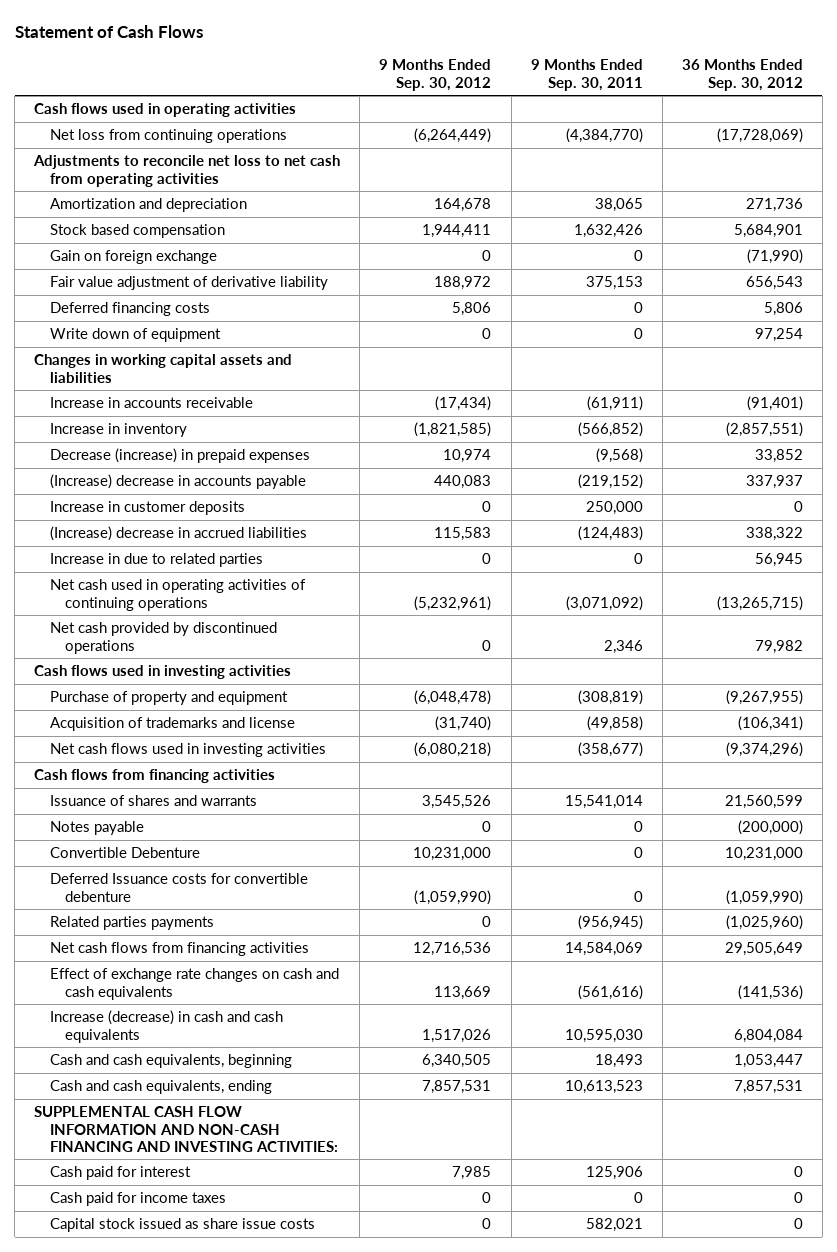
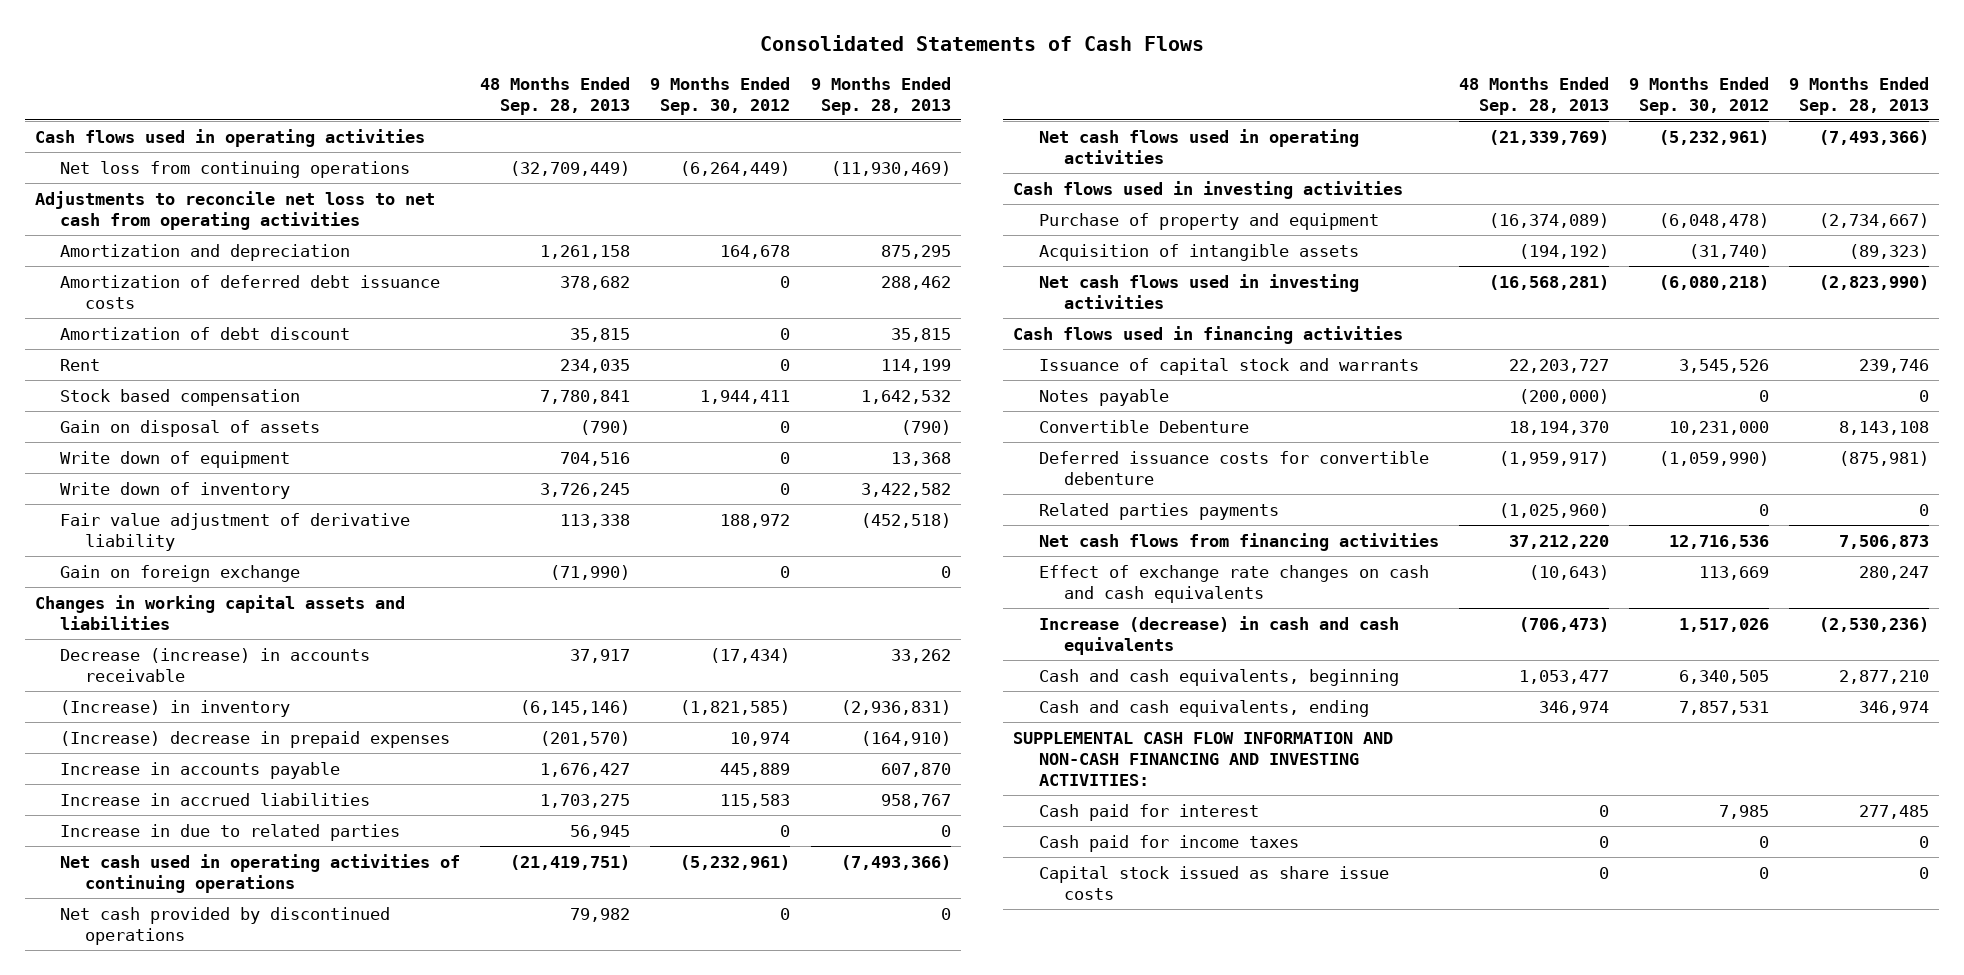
[14,24,203,38] Statement of Cash Flows -> [759,34,1204,51] Consolidated Statements of Cash Flows
[530,59,643,91] 9 Months Ended Sep. 30, 2011 -> none
[681,59,803,91] 36 Months Ended Sep. 30, 2012 -> none
none -> [480,76,631,115] 48 Months Ended Sep. 28, 2013
none -> [810,76,951,115] 9 Months Ended Sep. 28, 2013
none -> [59,274,440,309] Amortization of deferred debt issuance costs
none -> [59,326,350,340] Amortization of debt discount
none -> [59,358,100,371] Rent
[49,302,210,317] Deferred financing costs -> none
none -> [59,419,320,437] Gain on disposal of assets
none -> [59,481,290,499] Write down of inventory
[49,276,328,291] Fair value adjustment of derivative liability -> [59,512,410,551] Fair value adjustment of derivative liability
[49,250,217,265] Gain on foreign exchange -> [59,564,300,582] Gain on foreign exchange
[49,501,245,516] Increase in customer deposits -> none
[49,397,253,409] Increase in accounts receivable -> [59,647,370,682] Decrease (increase) in accounts receivable
[49,423,187,438] Increase in inventory -> [59,699,290,717] (Increase) in inventory
[49,448,310,464] Decrease (increase) in prepaid expenses -> [59,730,450,748] (Increase) decrease in prepaid expenses
[49,474,306,490] (Increase) decrease in accounts payable -> [59,761,340,779] Increase in accounts payable
[434,475,492,490] 440,083 -> [720,762,791,777] 445,889
[49,526,307,542] (Increase) decrease in accrued liabilities -> [59,792,370,806] Increase in accrued liabilities
none -> [1038,128,1359,164] Net cash flows used in operating activities
[49,717,295,732] Acquisition of trademarks and license -> [1038,243,1359,261] Acquisition of intangible assets
[34,769,276,784] Cash flows from financing activities -> [1013,325,1404,344] Cash flows used in financing activities
[49,795,257,807] Issuance of shares and warrants -> [1038,357,1419,375] Issuance of capital stock and warrants
[49,873,308,902] Deferred Issuance costs for convertible debenture -> [1038,450,1429,485] Deferred issuance costs for convertible debenture

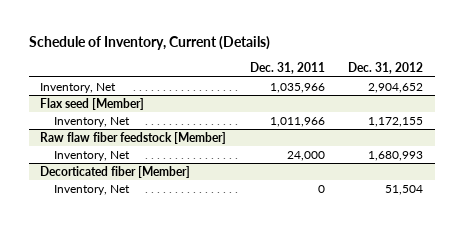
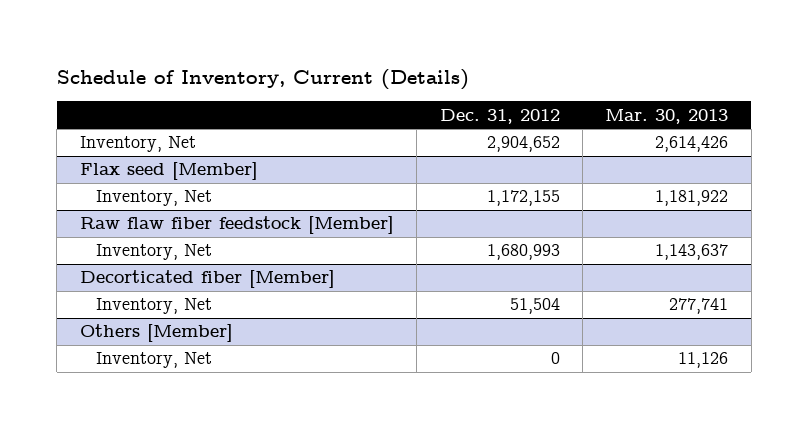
[249,62,325,75] Dec. 31, 2011 -> none
none -> [605,108,729,124] Mar. 30, 2013
none -> [79,324,233,343] Others [Member]
none -> [95,352,212,369] Inventory, Net

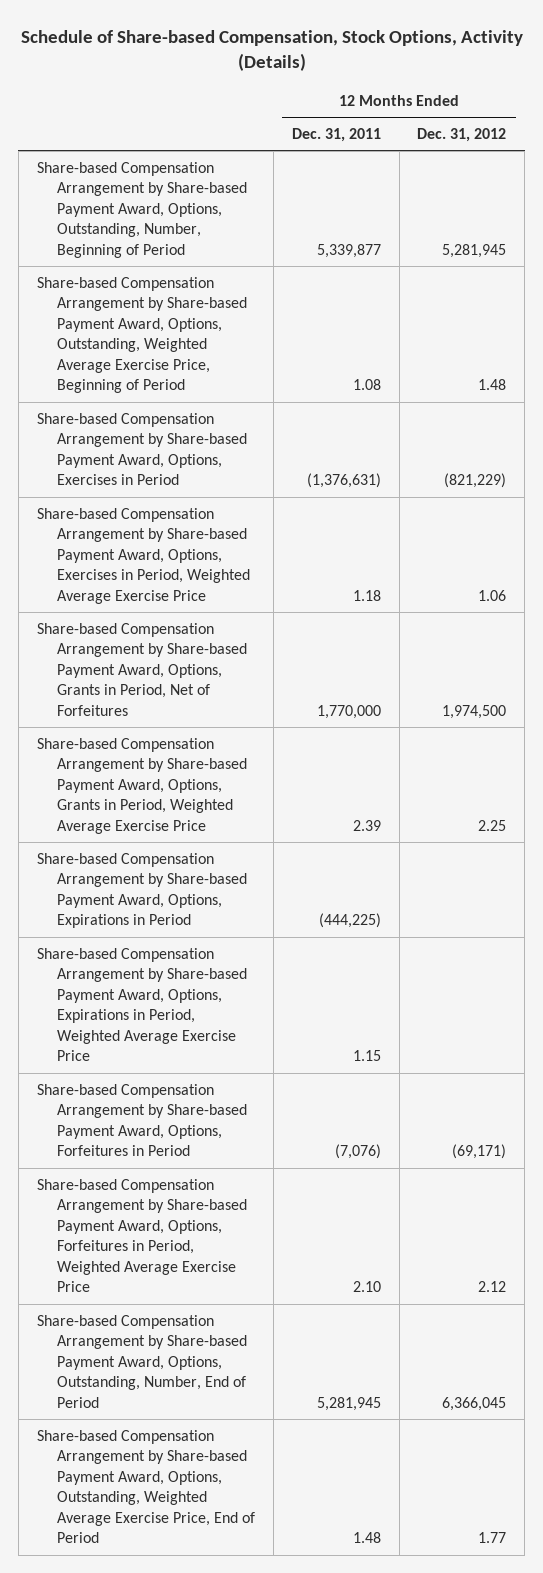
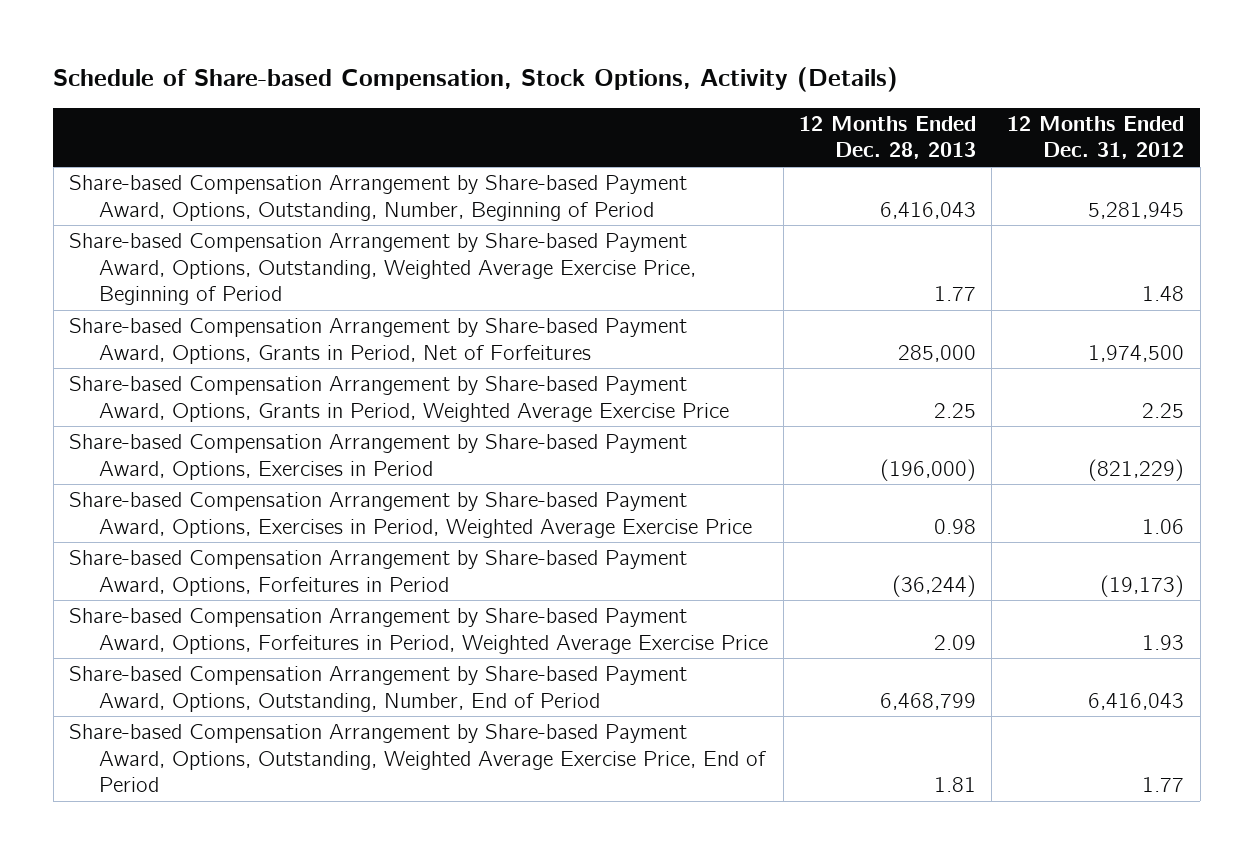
[291,127,381,142] Dec. 31, 2011 -> none
none -> [799,116,977,160] 12 Months Ended Dec. 28, 2013
[36,852,247,929] Share-based Compensation Arrangement by Share-based Payment Award, Options, Expirations in Period -> none
[36,947,247,1062] Share-based Compensation Arrangement by Share-based Payment Award, Options, Expirations in Period, Weighted Average Exercise Price -> none
[36,412,247,486] Share-based Compensation Arrangement by Share-based Payment Award, Options, Exercises in Period -> [68,434,687,480] Share-based Compensation Arrangement by Share-based Payment Award, Options, Exercises in Period
[36,507,250,604] Share-based Compensation Arrangement by Share-based Payment Award, Options, Exercises in Period, Weighted Average Exercise Price -> [68,492,752,538] Share-based Compensation Arrangement by Share-based Payment Award, Options, Exercises in Period, Weighted Average Exercise Price
[452,1144,507,1160] (69,171) -> [1100,574,1185,597] (19,173)
[478,1281,507,1293] 2.12 -> [1142,634,1185,650] 1.93
[442,1396,507,1411] 6,366,045 -> [1088,692,1185,710] 6,416,043

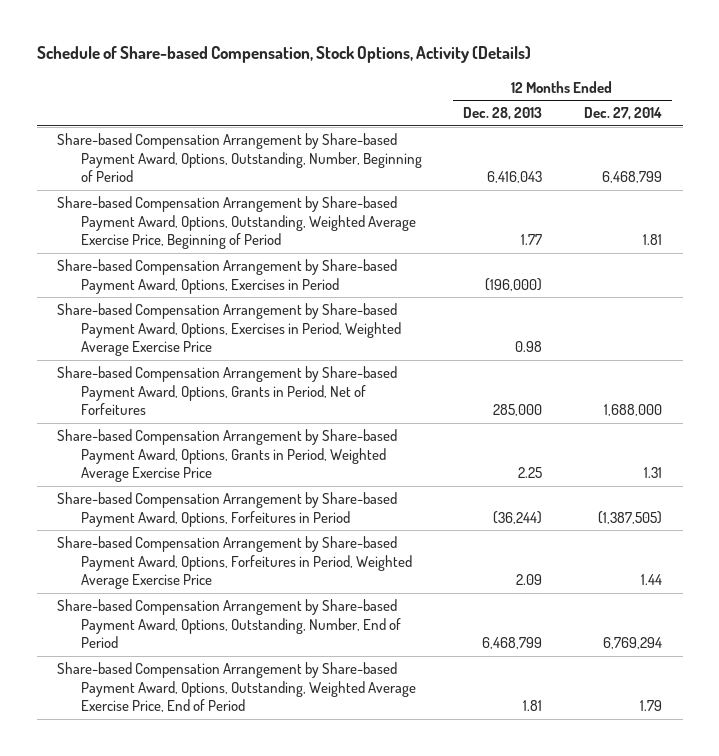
[1007,116,1185,160] 12 Months Ended Dec. 31, 2012 -> none
none -> [583,107,662,121] Dec. 27, 2014
[68,318,687,364] Share-based Compensation Arrangement by Share-based Payment Award, Options, Grants in Period, Net of Forfeitures -> [57,366,398,416] Share-based Compensation Arrangement by Share-based Payment Award, Options, Grants in Period, Net of Forfeitures
[68,376,729,422] Share-based Compensation Arrangement by Share-based Payment Award, Options, Grants in Period, Weighted Average Exercise Price -> [57,429,398,483] Share-based Compensation Arrangement by Share-based Payment Award, Options, Grants in Period, Weighted Average Exercise Price

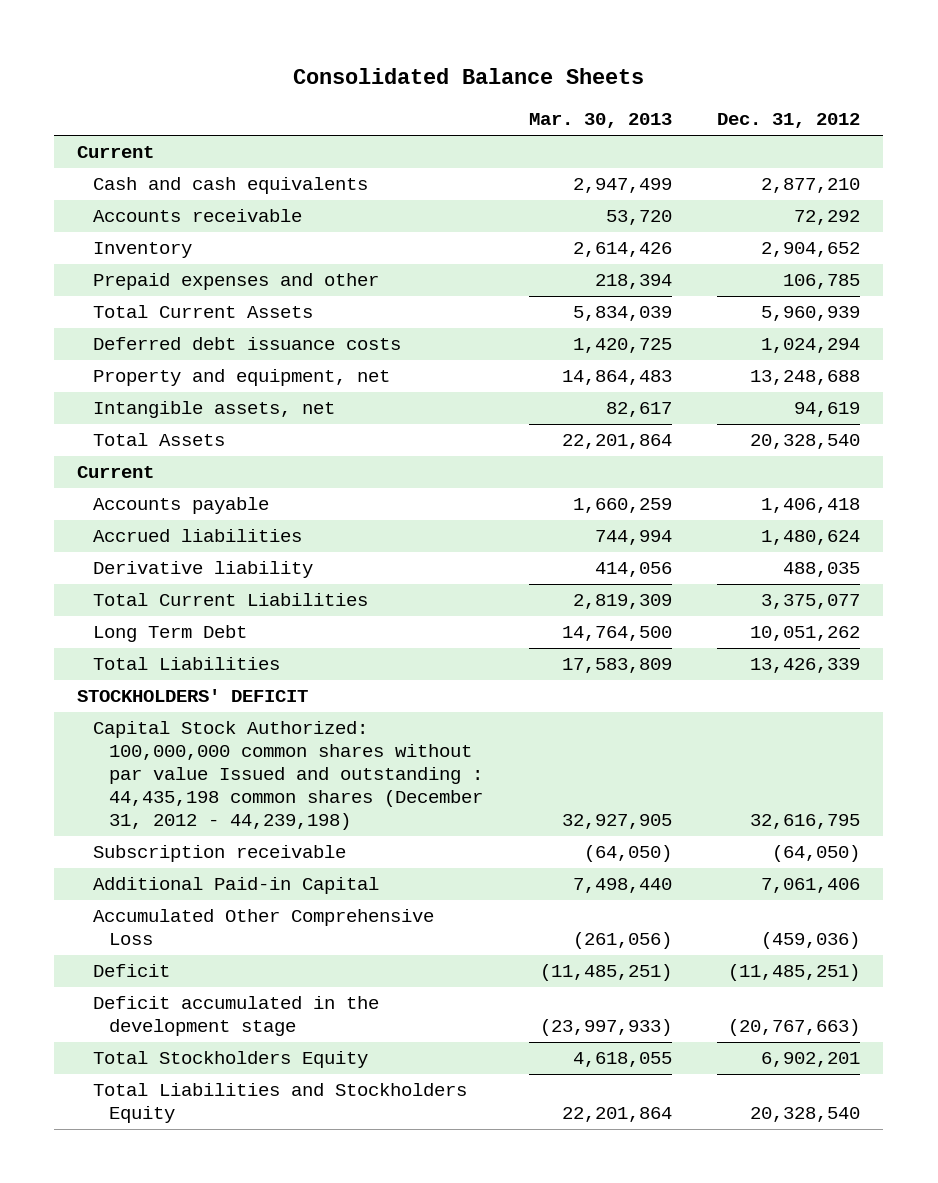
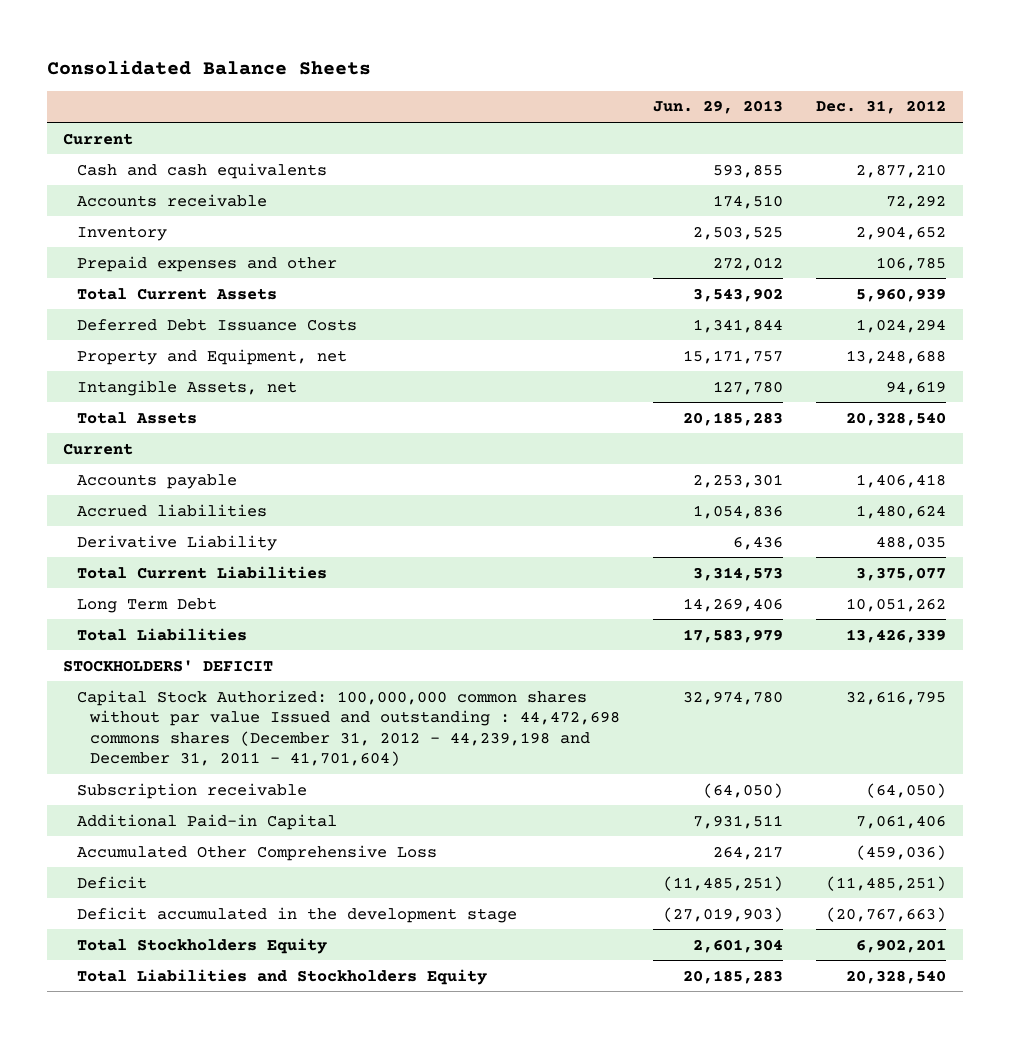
[528,113,672,129] Mar. 30, 2013 -> none
none -> [653,100,784,115] Jun. 29, 2013
[93,337,402,351] Deferred debt issuance costs -> [76,318,357,331] Deferred Debt Issuance Costs
[93,369,391,387] Property and equipment, net -> [76,348,347,365] Property and Equipment, net
[93,401,336,419] Intangible assets, net -> [76,379,297,396] Intangible Assets, net
[93,561,314,579] Derivative liability -> [76,534,277,551] Derivative Liability
[93,721,483,831] Capital Stock Authorized: 100,000,000 common shares without par value Issued and outstanding : 44,435,198 common shares (December 31, 2012 - 44,239,198) -> [76,689,621,767] Capital Stock Authorized: 100,000,000 common shares without par value Issued and outstanding : 44,472,698 commons shares (December 31, 2012 - 44,239,198 and December 31, 2011 - 41,701,604)

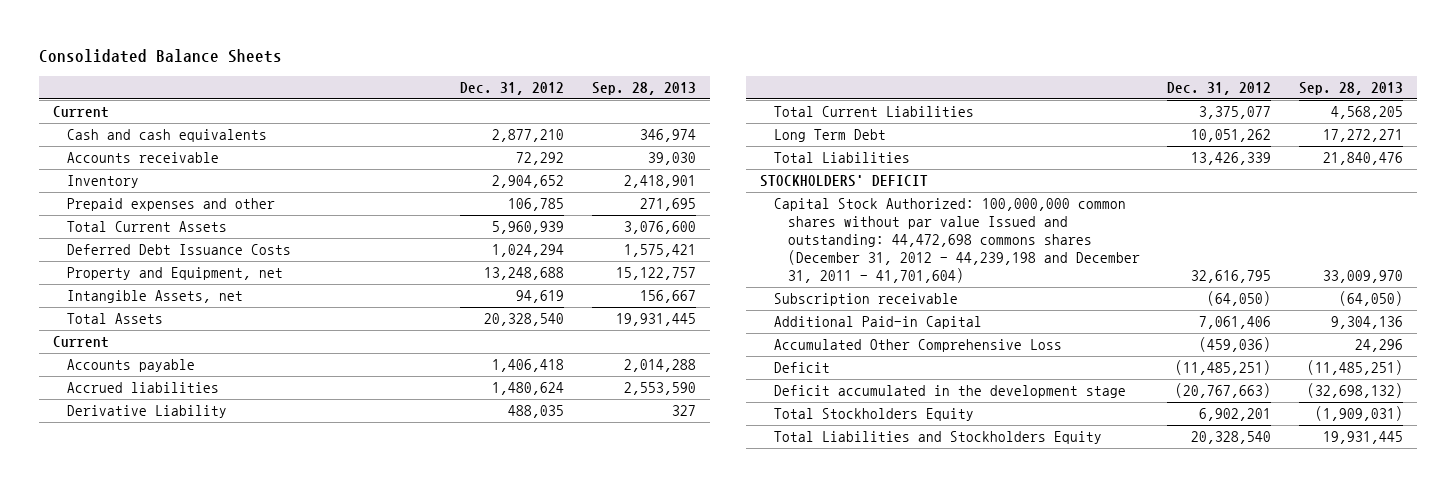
[653,100,784,115] Jun. 29, 2013 -> none
none -> [592,81,697,95] Sep. 28, 2013
[76,689,621,767] Capital Stock Authorized: 100,000,000 common shares without par value Issued and outstanding : 44,472,698 commons shares (December 31, 2012 - 44,239,198 and December 31, 2011 - 41,701,604) -> [773,198,1140,284] Capital Stock Authorized: 100,000,000 common shares without par value Issued and outstanding: 44,472,698 commons shares (December 31, 2012 - 44,239,198 and December 31, 2011 - 41,701,604)

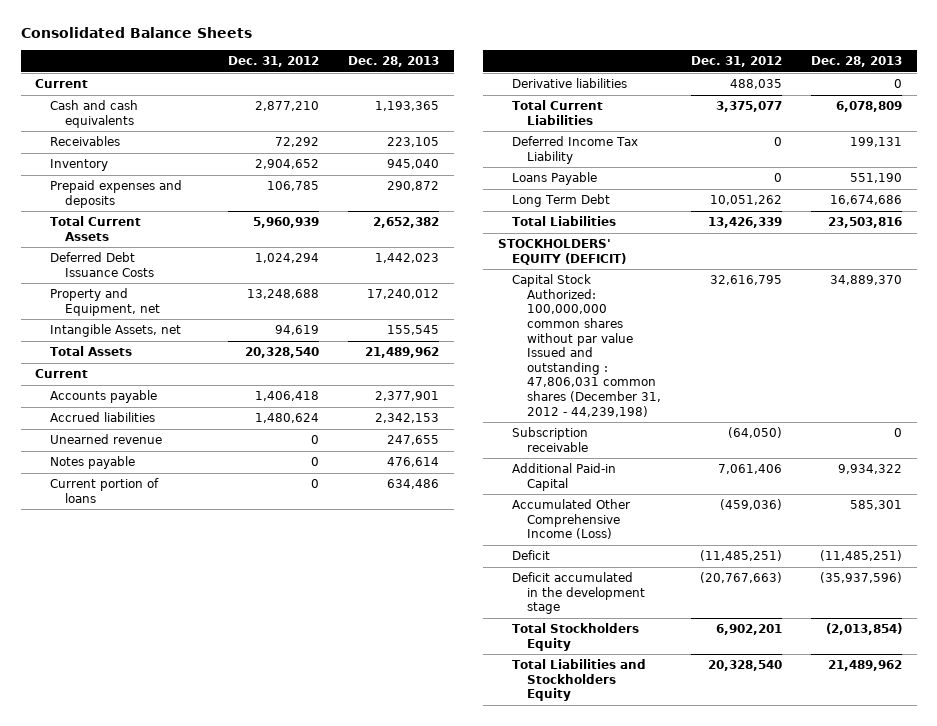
[592,81,697,95] Sep. 28, 2013 -> none
none -> [348,55,440,67] Dec. 28, 2013
[66,152,219,164] Accounts receivable -> [49,136,120,147] Receivables
[66,198,275,212] Prepaid expenses and other -> [49,180,182,208] Prepaid expenses and deposits
none -> [49,434,162,445] Unearned revenue
none -> [49,456,135,470] Notes payable
none -> [49,478,159,503] Current portion of loans
[66,405,227,419] Derivative Liability -> [512,78,628,89] Derivative liabilities
none -> [512,136,639,164] Deferred Income Tax Liability
none -> [512,172,598,186] Loans Payable
[759,175,928,188] STOCKHOLDERS' DEFICIT -> [497,239,627,265] STOCKHOLDERS' EQUITY (DEFICIT)
[773,198,1140,284] Capital Stock Authorized: 100,000,000 common shares without par value Issued and outstanding: 44,472,698 commons shares (December 31, 2012 - 44,239,198 and December 31, 2011 - 41,701,604) -> [512,274,662,417] Capital Stock Authorized: 100,000,000 common shares without par value Issued and outstanding : 47,806,031 common shares (December 31, 2012 - 44,239,198)
[773,339,1062,353] Accumulated Other Comprehensive Loss -> [512,499,631,540] Accumulated Other Comprehensive Income (Loss)

